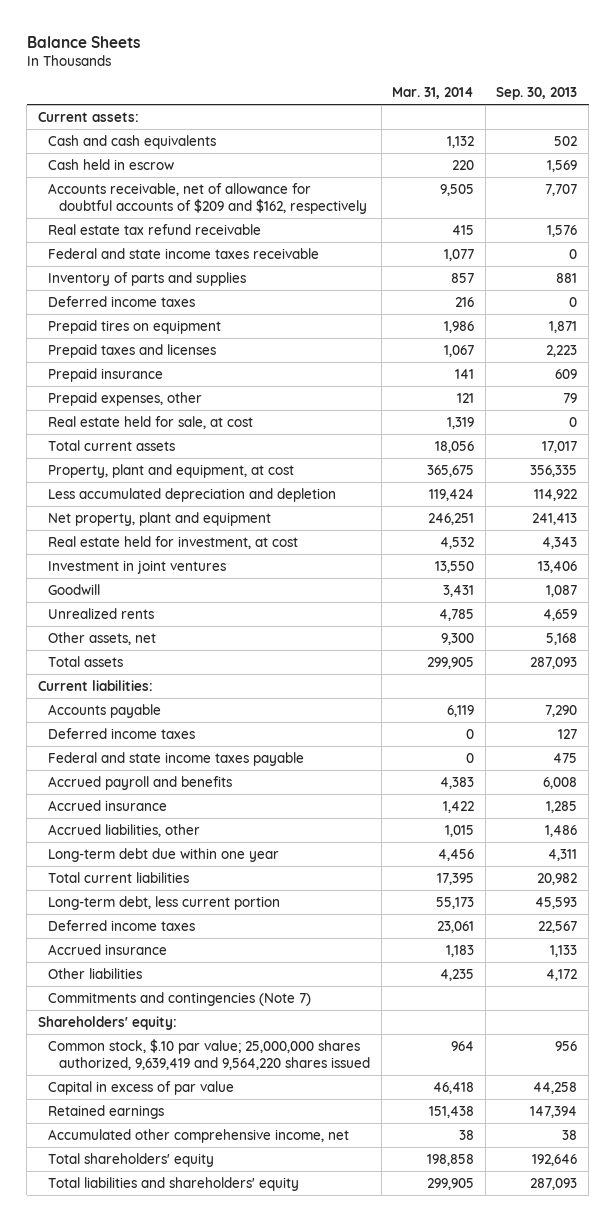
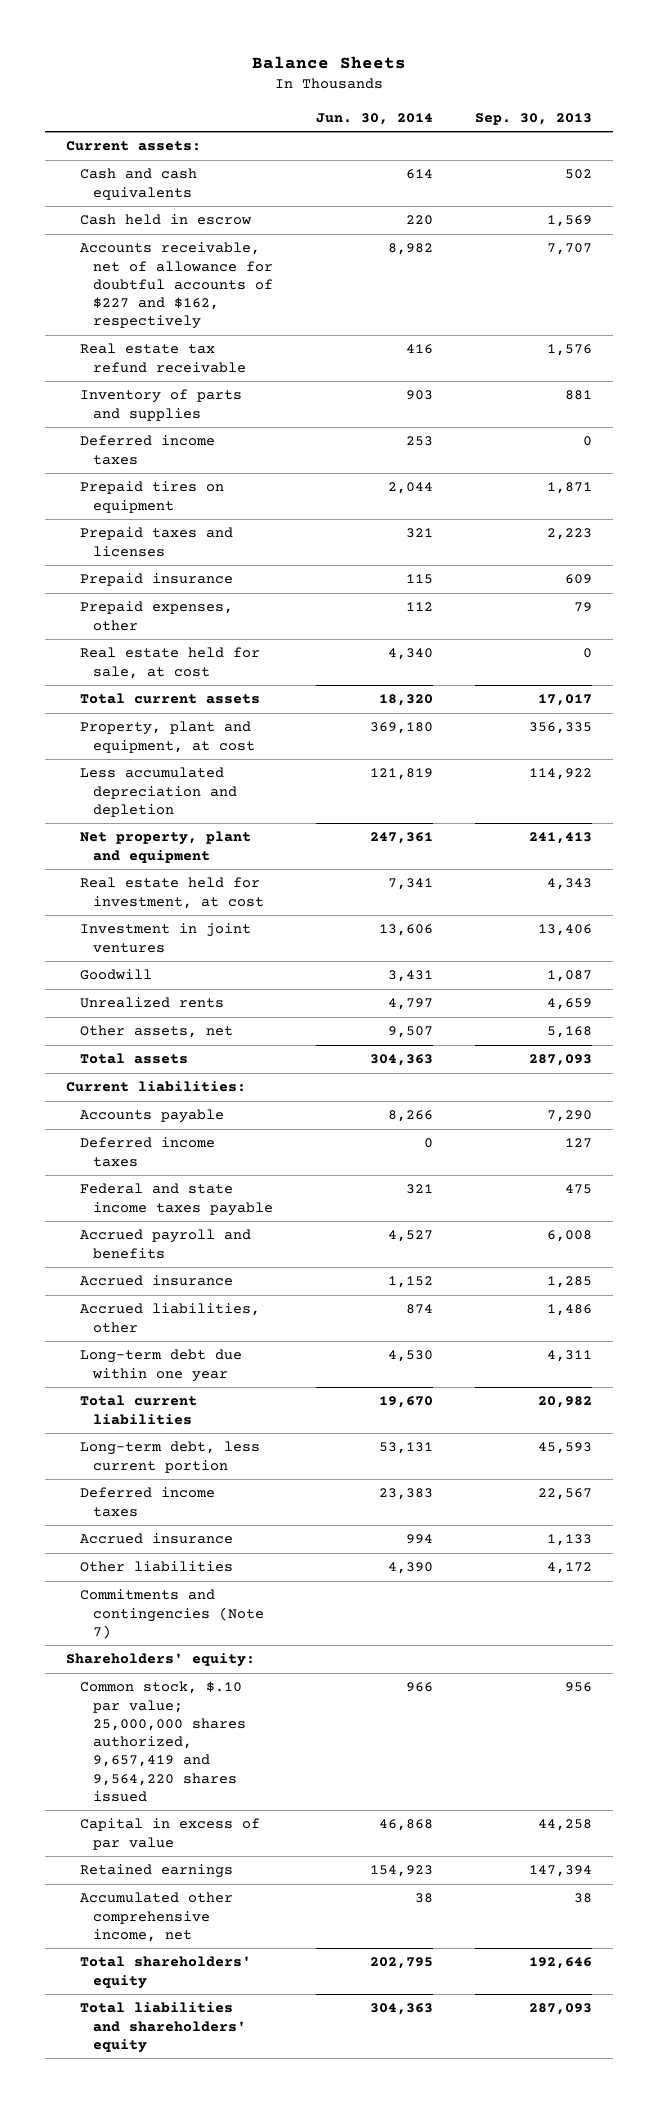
[392,86,475,99] Mar. 31, 2014 -> none
none -> [315,112,433,125] Jun. 30, 2014
[48,182,368,215] Accounts receivable, net of allowance for doubtful accounts of $209 and $162, respectively -> [79,242,274,330] Accounts receivable, net of allowance for doubtful accounts of $227 and $162, respectively
[48,247,320,259] Federal and state income taxes receivable -> none
[48,1038,371,1071] Common stock, $.10 par value; 25,000,000 shares authorized, 9,639,419 and 9,564,220 shares issued -> [79,1681,247,1802] Common stock, $.10 par value; 25,000,000 shares authorized, 9,657,419 and 9,564,220 shares issued

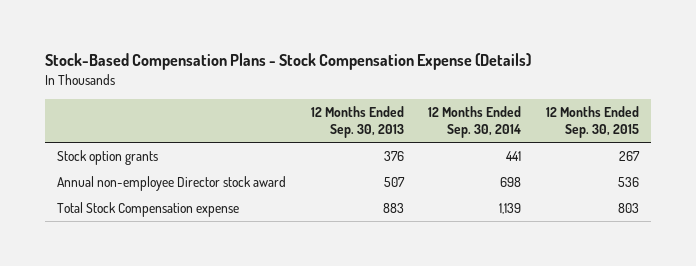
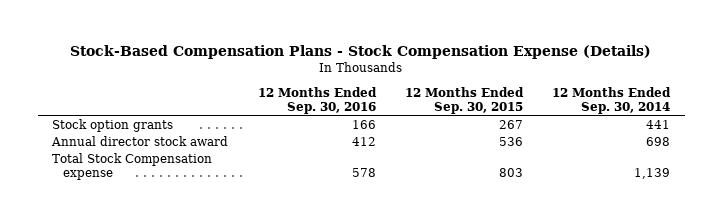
[310,105,404,139] 12 Months Ended Sep. 30, 2013 -> none
none -> [257,86,377,114] 12 Months Ended Sep. 30, 2016
[57,176,287,192] Annual non-employee Director stock award -> [51,136,229,147] Annual director stock award

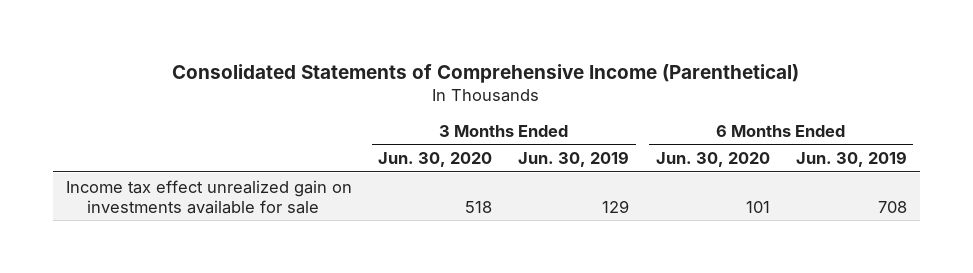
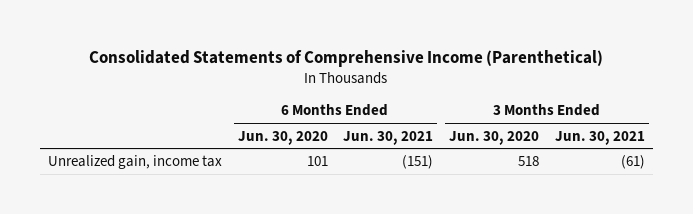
[518,151,630,168] Jun. 30, 2019 -> none
[795,151,907,168] Jun. 30, 2019 -> none
none -> [343,130,434,145] Jun. 30, 2021
none -> [555,130,646,145] Jun. 30, 2021
[66,179,353,214] Income tax effect unrealized gain on investments available for sale -> [47,155,222,170] Unrealized gain, income tax

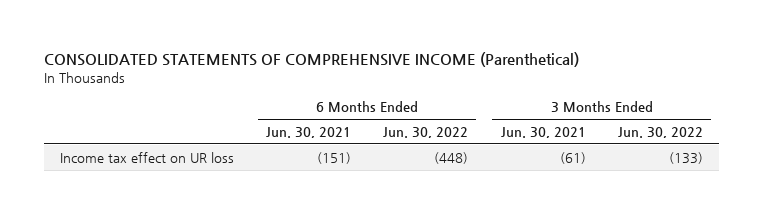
[89,49,604,67] Consolidated Statements of Comprehensive Income (Parenthetical) -> [43,51,579,67] CONSOLIDATED STATEMENTS OF COMPREHENSIVE INCOME (Parenthetical)
[237,130,328,145] Jun. 30, 2020 -> none
[449,130,540,145] Jun. 30, 2020 -> none
none -> [383,127,469,139] Jun. 30, 2022
none -> [617,127,703,139] Jun. 30, 2022
[47,155,222,170] Unrealized gain, income tax -> [59,151,234,163] Income tax effect on UR loss

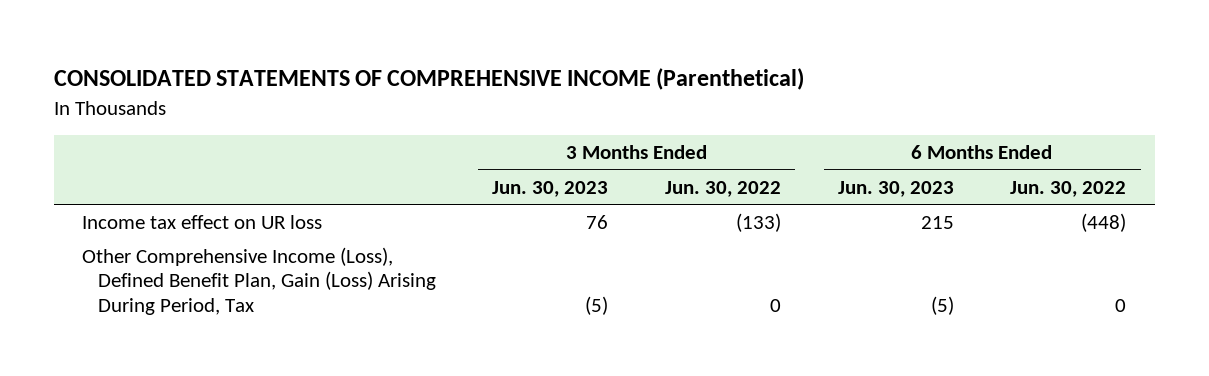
[266,127,352,139] Jun. 30, 2021 -> none
[500,127,586,139] Jun. 30, 2021 -> none
none -> [492,180,609,197] Jun. 30, 2023
none -> [837,180,954,197] Jun. 30, 2023
none -> [82,246,436,315] Other Comprehensive Income (Loss), Defined Benefit Plan, Gain (Loss) Arising During Period, Tax

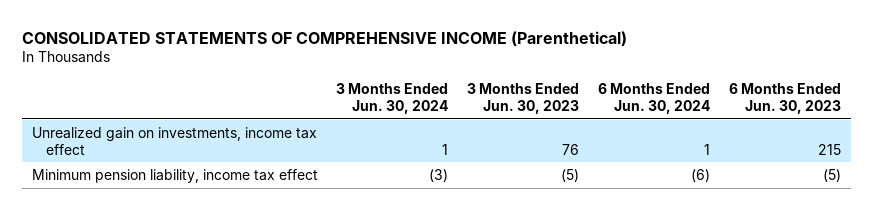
[665,180,782,197] Jun. 30, 2022 -> none
[1010,180,1127,197] Jun. 30, 2022 -> none
none -> [336,82,449,114] 3 Months Ended Jun. 30, 2024
none -> [598,82,711,114] 6 Months Ended Jun. 30, 2024
[82,214,323,229] Income tax effect on UR loss -> [31,126,317,155] Unrealized gain on investments, income tax effect
[82,246,436,315] Other Comprehensive Income (Loss), Defined Benefit Plan, Gain (Loss) Arising During Period, Tax -> [31,168,318,183] Minimum pension liability, income tax effect

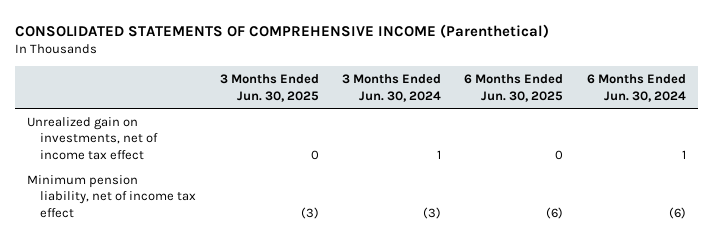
[467,82,580,114] 3 Months Ended Jun. 30, 2023 -> none
[729,82,842,114] 6 Months Ended Jun. 30, 2023 -> none
none -> [219,74,319,102] 3 Months Ended Jun. 30, 2025
none -> [464,74,564,102] 6 Months Ended Jun. 30, 2025
[31,126,317,155] Unrealized gain on investments, income tax effect -> [26,116,159,160] Unrealized gain on investments, net of income tax effect
[31,168,318,183] Minimum pension liability, income tax effect -> [26,174,197,218] Minimum pension liability, net of income tax effect

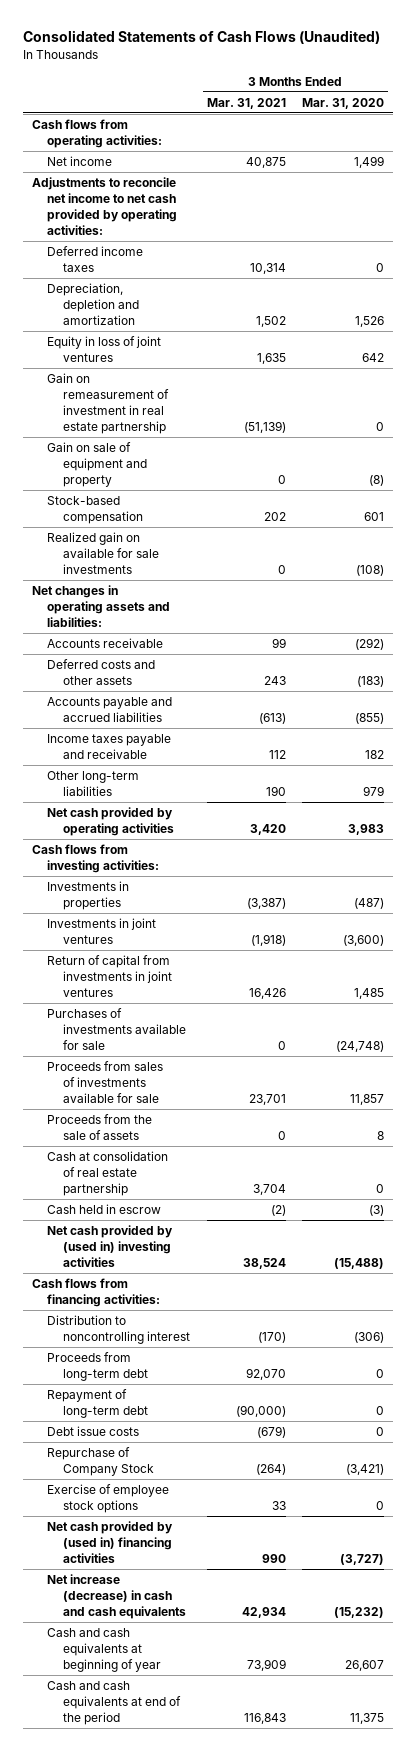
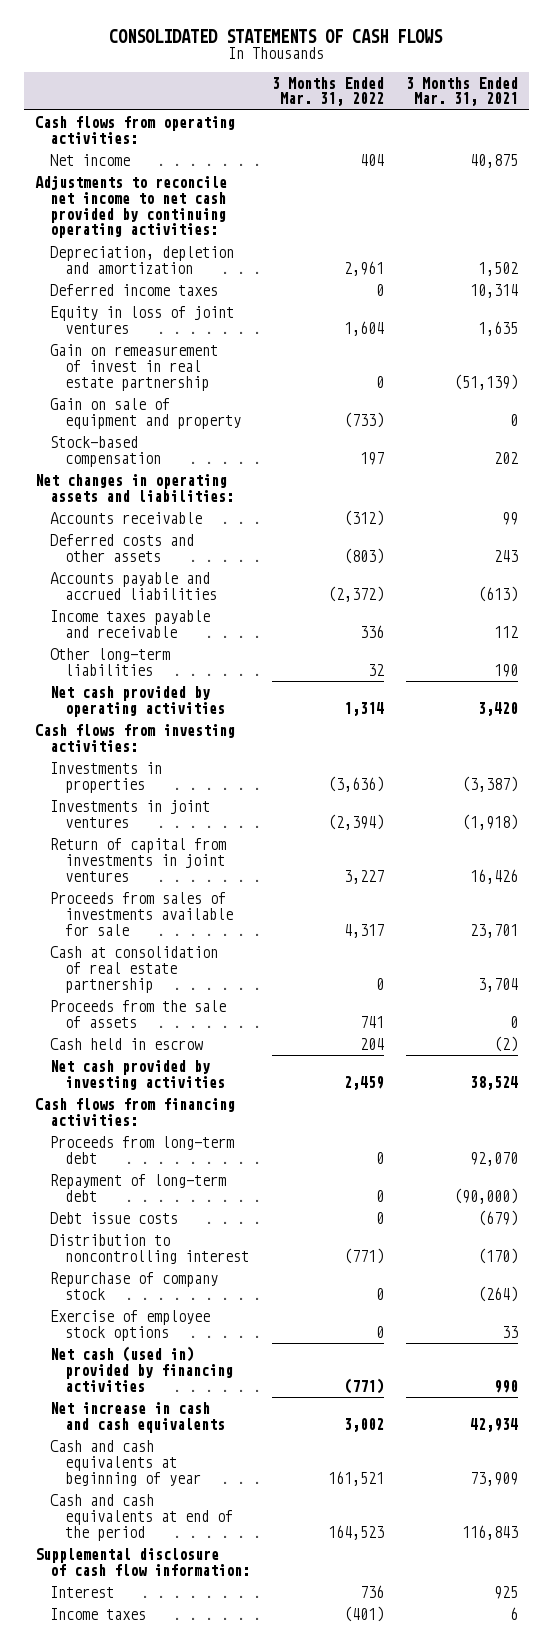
[23,30,381,45] Consolidated Statements of Cash Flows (Unaudited) -> [109,28,444,43] CONSOLIDATED STATEMENTS OF CASH FLOWS
[302,97,385,109] Mar. 31, 2020 -> none
none -> [271,76,384,107] 3 Months Ended Mar. 31, 2022
[31,176,178,235] Adjustments to reconcile net income to net cash provided by operating activities: -> [34,174,227,239] Adjustments to reconcile net income to net cash provided by continuing operating activities:
[47,245,144,272] Deferred income taxes -> [50,283,219,296] Deferred income taxes
[47,372,170,434] Gain on remeasurement of investment in real estate partnership -> [50,343,219,391] Gain on remeasurement of invest in real estate partnership
[47,531,160,574] Realized gain on available for sale investments -> none
[47,1007,187,1050] Purchases of investments available for sale -> none
[47,1113,153,1140] Proceeds from the sale of assets -> [50,999,227,1028] Proceeds from the sale of assets
[47,1224,174,1267] Net cash provided by (used in) investing activities -> [50,1059,226,1090] Net cash provided by investing activities
[47,1314,191,1344] Distribution to noncontrolling interest -> [50,1233,250,1264] Distribution to noncontrolling interest
[47,1446,155,1476] Repurchase of Company Stock -> [50,1271,219,1300] Repurchase of company stock
[47,1520,174,1563] Net cash provided by (used in) financing activities -> [50,1345,234,1392] Net cash (used in) provided by financing activities
[47,1573,187,1619] Net increase (decrease) in cash and cash equivalents -> [50,1401,226,1433] Net increase in cash and cash equivalents
none -> [34,1547,251,1576] Supplemental disclosure of cash flow information:
none -> [50,1585,115,1598] Interest
none -> [50,1607,147,1620] Income taxes

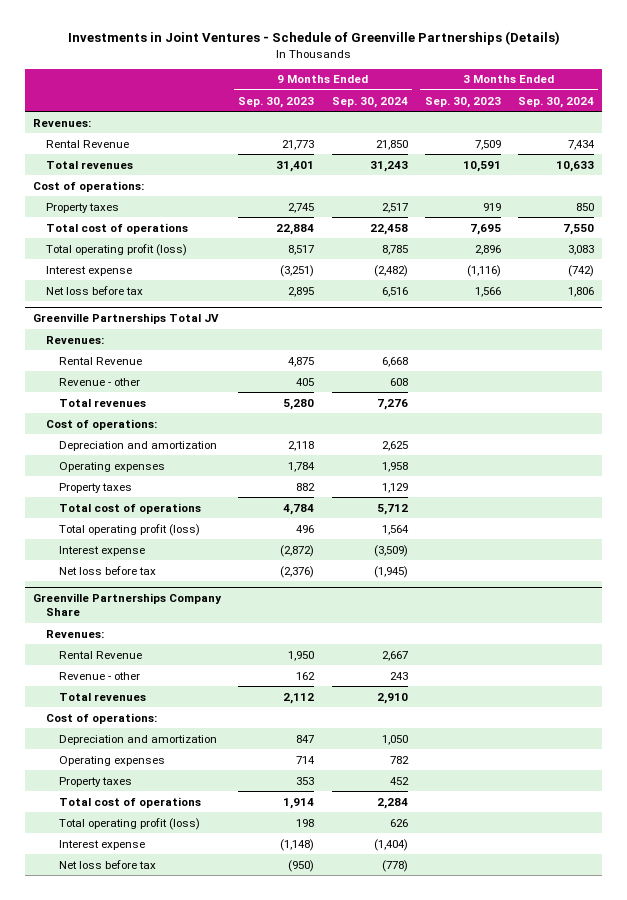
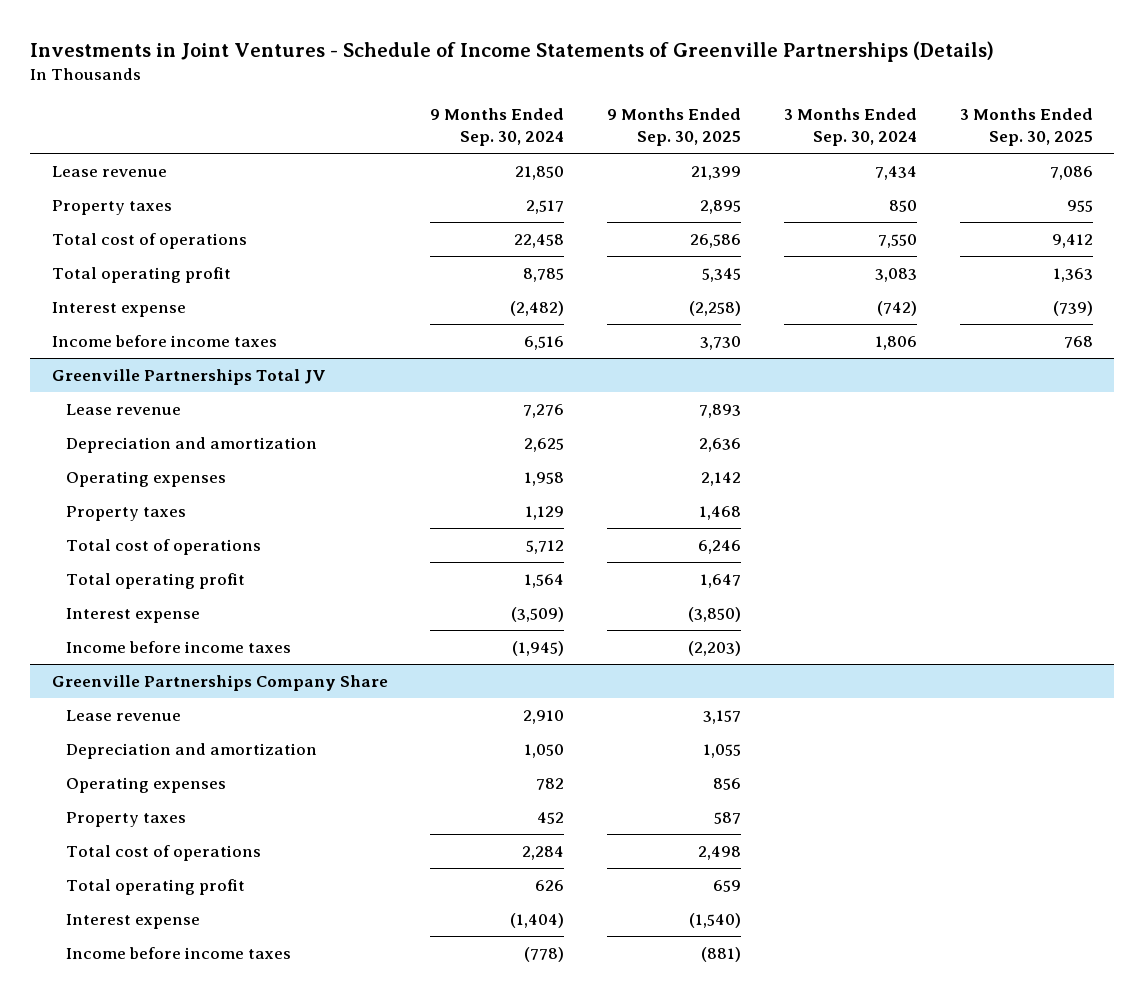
[67,31,560,46] Investments in Joint Ventures - Schedule of Greenville Partnerships (Details) -> [30,40,995,62] Investments in Joint Ventures - Schedule of Income Statements of Greenville Partnerships (Details)
[238,96,315,108] Sep. 30, 2023 -> none
[424,96,501,108] Sep. 30, 2023 -> none
none -> [607,108,742,147] 9 Months Ended Sep. 30, 2025
none -> [959,108,1093,147] 3 Months Ended Sep. 30, 2025
[33,118,92,127] Revenues: -> none
[46,160,134,169] Total revenues -> none
[33,180,145,192] Cost of operations: -> none
[46,139,130,148] Rental Revenue -> [51,165,167,177] Lease revenue
[46,243,188,256] Total operating profit (loss) -> [51,266,231,283] Total operating profit
[46,285,144,295] Net loss before tax -> [51,334,277,347] Income before income taxes
[46,335,105,344] Revenues: -> none
[58,377,140,386] Revenue - other -> none
[58,398,146,407] Total revenues -> none
[46,418,158,430] Cost of operations: -> none
[58,356,142,365] Rental Revenue -> [65,403,181,415] Lease revenue
[381,356,408,367] 6,668 -> [523,403,565,418] 7,276
[58,523,200,536] Total operating profit (loss) -> [65,572,245,589] Total operating profit
[58,565,156,575] Net loss before tax -> [65,640,291,653] Income before income taxes
[46,629,105,638] Revenues: -> none
[58,671,140,680] Revenue - other -> none
[58,692,146,701] Total revenues -> none
[46,712,158,724] Cost of operations: -> none
[58,650,142,659] Rental Revenue -> [65,709,181,721] Lease revenue
[381,650,408,661] 2,667 -> [523,709,565,724] 2,910
[58,817,200,830] Total operating profit (loss) -> [65,878,245,895] Total operating profit
[58,859,156,869] Net loss before tax -> [65,946,291,959] Income before income taxes

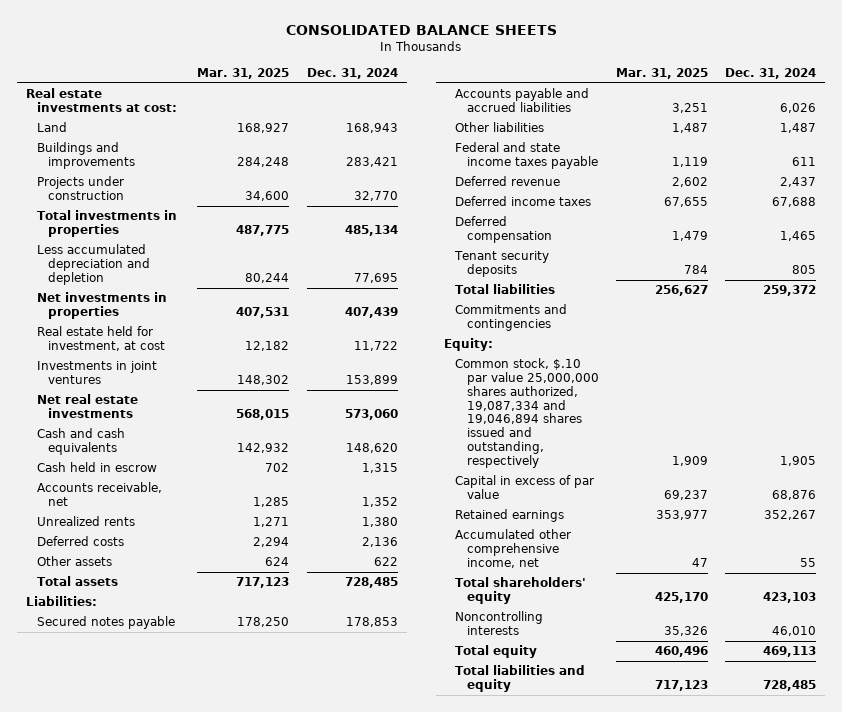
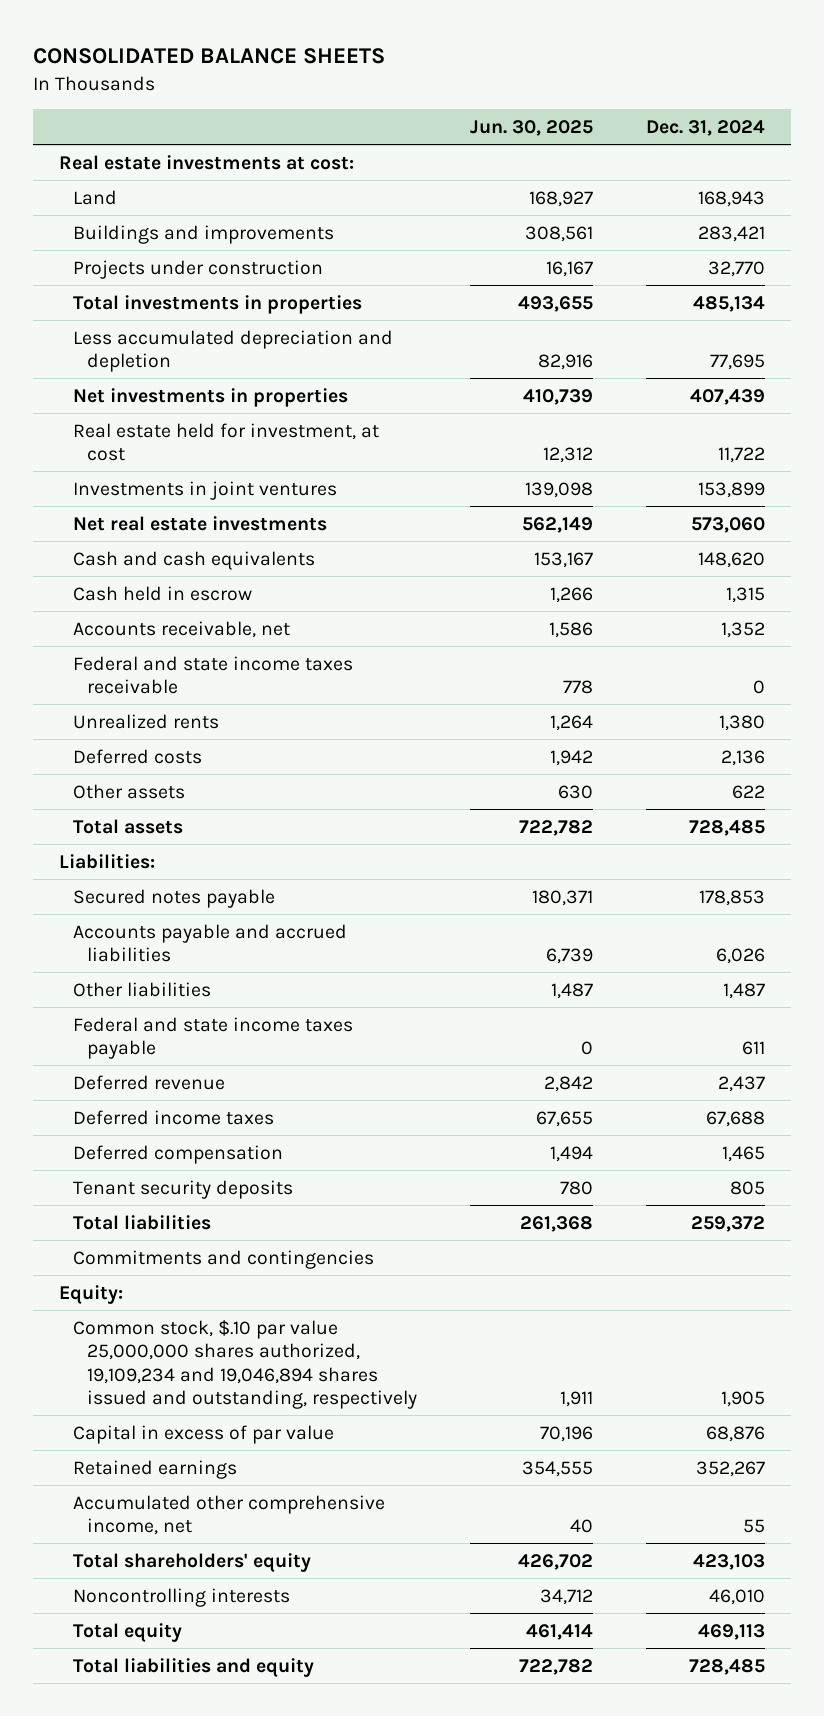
[197,67,290,79] Mar. 31, 2025 -> none
none -> [469,119,593,136] Jun. 30, 2025
none -> [73,655,354,695] Federal and state income taxes receivable
[455,358,599,468] Common stock, $.10 par value 25,000,000 shares authorized, 19,087,334 and 19,046,894 shares issued and outstanding, respectively -> [73,1319,418,1410] Common stock, $.10 par value 25,000,000 shares authorized, 19,109,234 and 19,046,894 shares issued and outstanding, respectively

